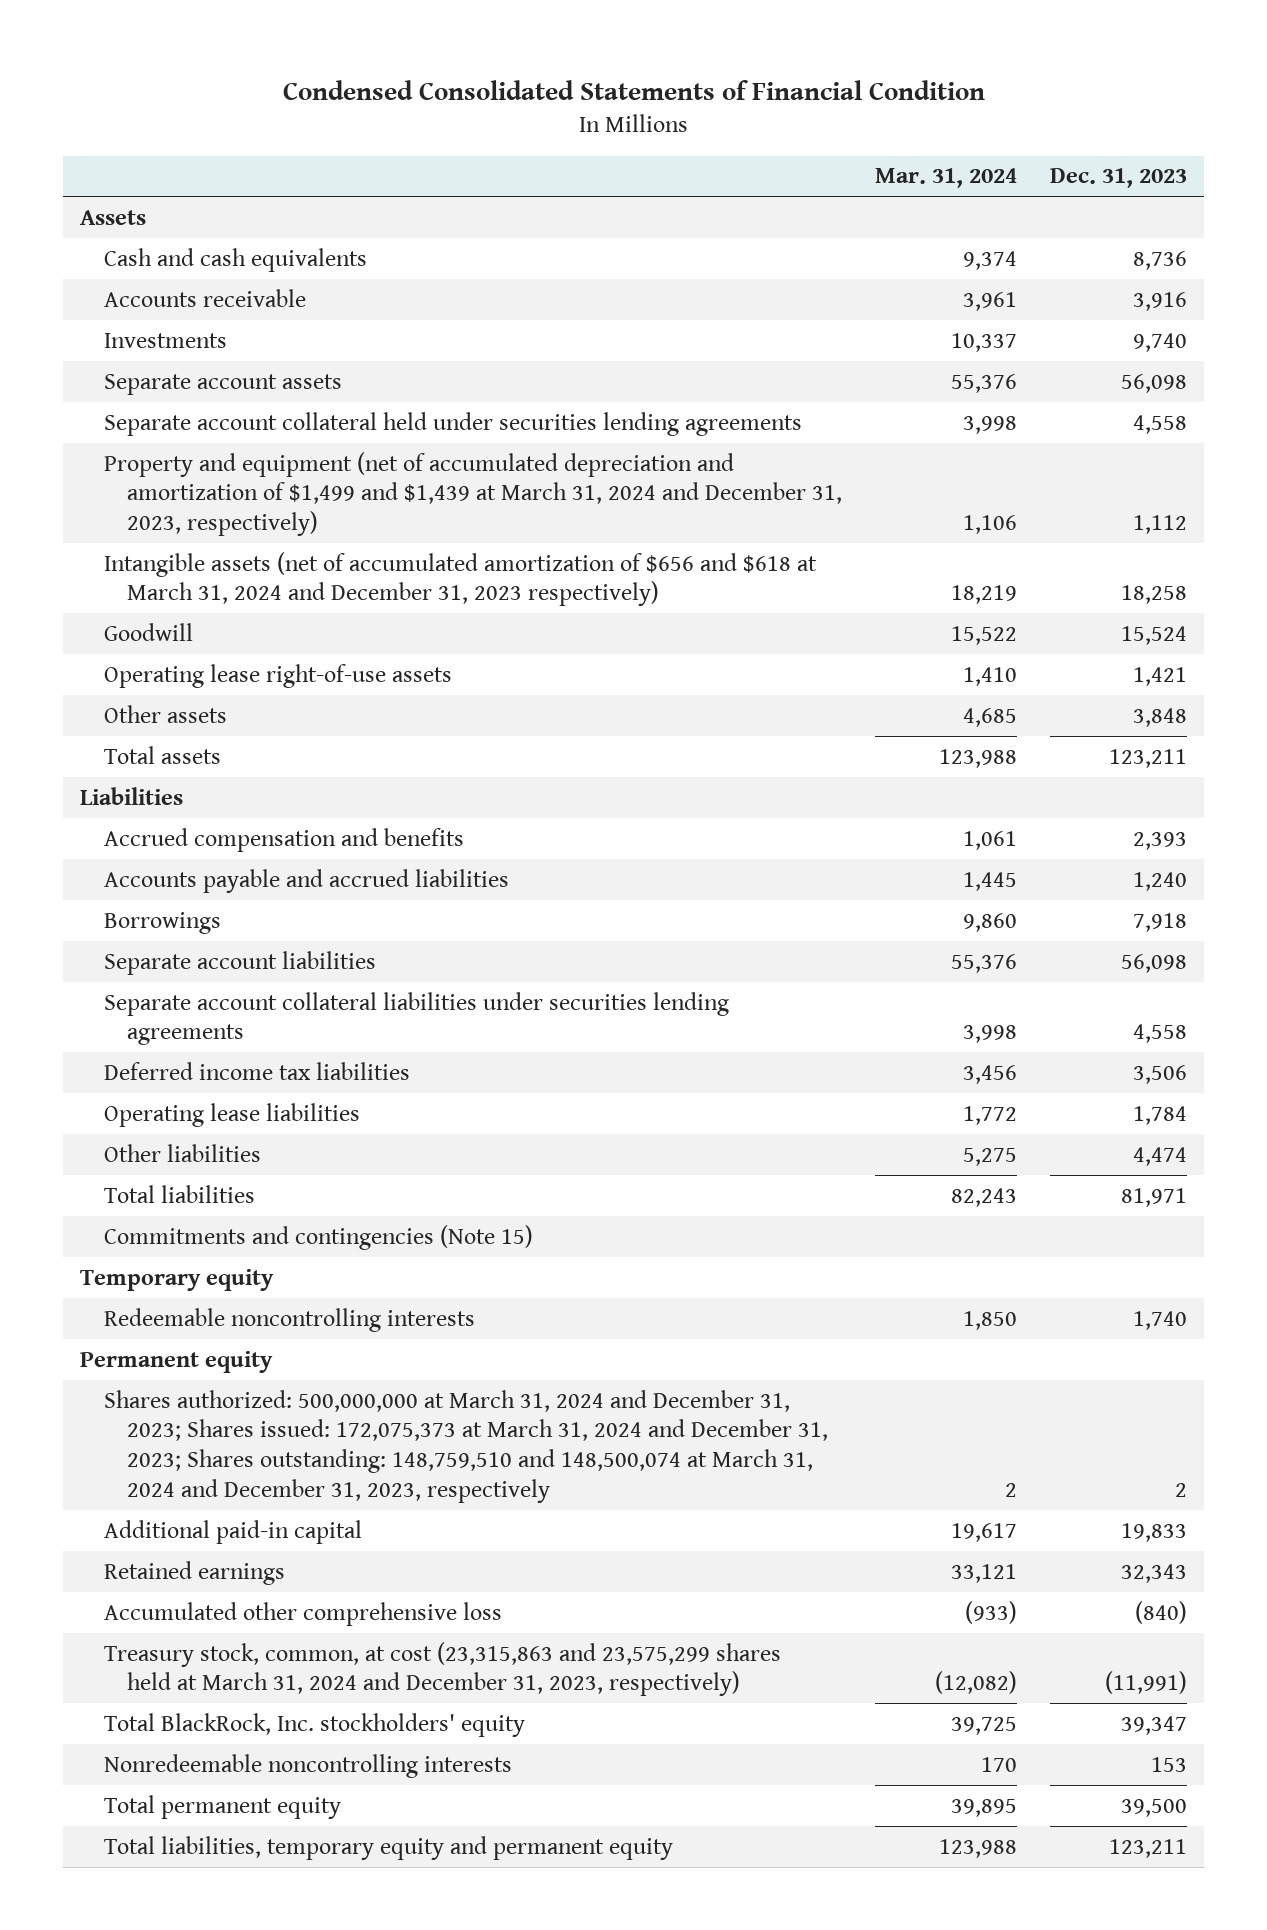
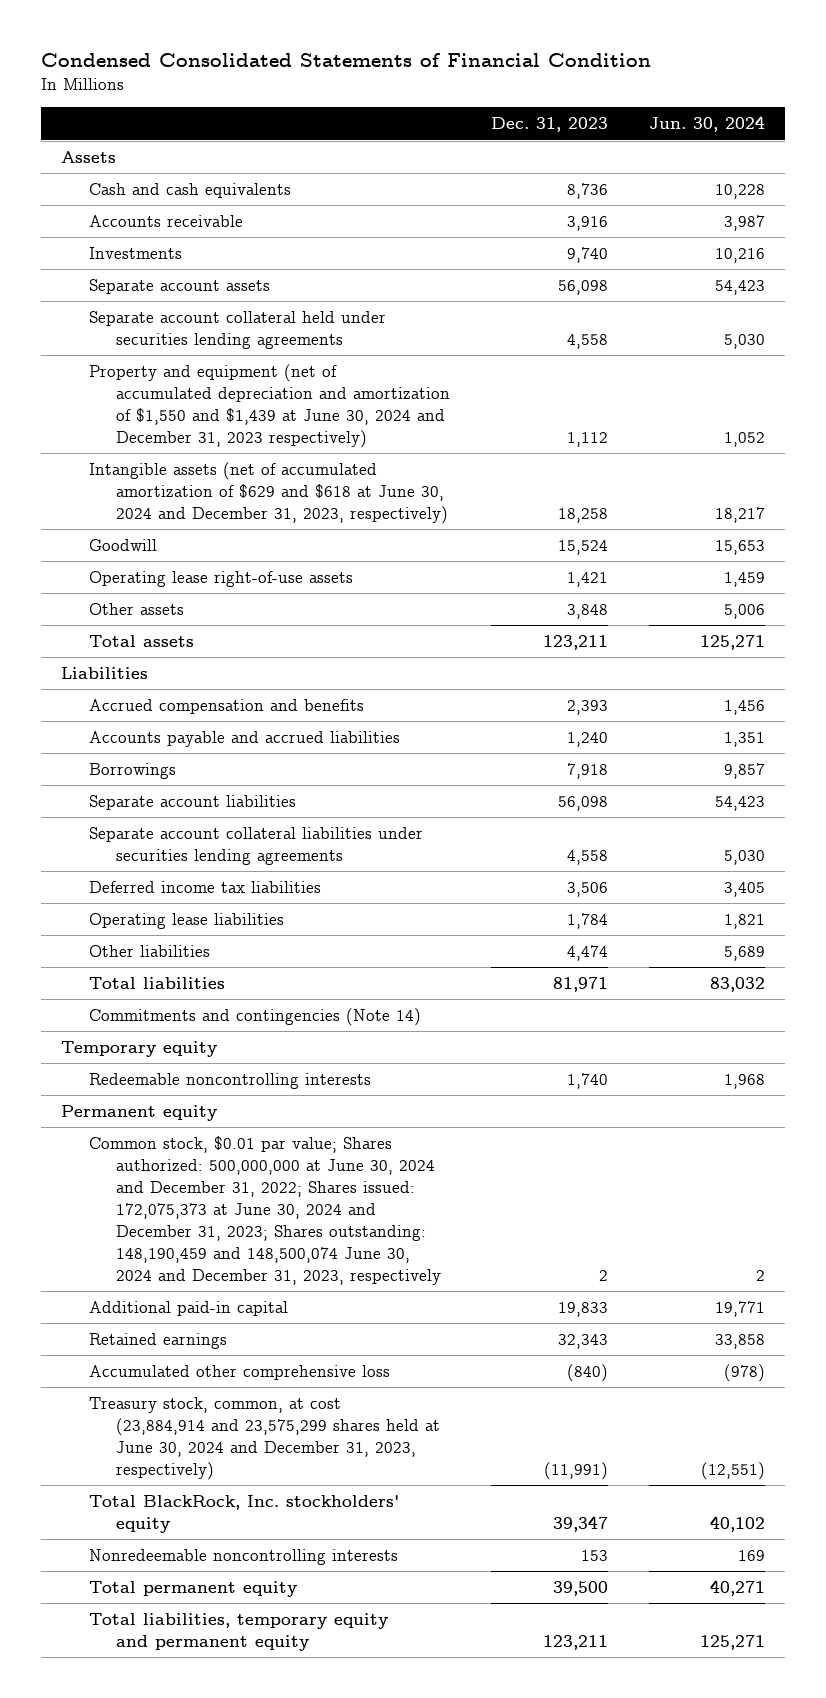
[875,168,1018,189] Mar. 31, 2024 -> none
none -> [648,116,765,133] Jun. 30, 2024
[103,451,843,537] Property and equipment (net of accumulated depreciation and amortization of $1,499 and $1,439 at March 31, 2024 and December 31, 2023, respectively) -> [88,363,450,448] Property and equipment (net of accumulated depreciation and amortization of $1,550 and $1,439 at June 30, 2024 and December 31, 2023 respectively)
[103,551,817,607] Intangible assets (net of accumulated amortization of $656 and $618 at March 31, 2024 and December 31, 2023 respectively) -> [88,461,448,524] Intangible assets (net of accumulated amortization of $629 and $618 at June 30, 2024 and December 31, 2023, respectively)
[103,1224,533,1250] Commitments and contingencies (Note 15) -> [88,1007,421,1026] Commitments and contingencies (Note 14)
[103,1389,829,1503] Shares authorized: 500,000,000 at March 31, 2024 and December 31, 2023; Shares issued: 172,075,373 at March 31, 2024 and December 31, 2023; Shares outstanding: 148,759,510 and 148,500,074 at March 31, 2024 and December 31, 2023, respectively -> [88,1135,441,1285] Common stock, $0.01 par value; Shares authorized: 500,000,000 at June 30, 2024 and December 31, 2022; Shares issued: 172,075,373 at June 30, 2024 and December 31, 2023; Shares outstanding: 148,190,459 and 148,500,074 June 30, 2024 and December 31, 2023, respectively
[103,1641,781,1697] Treasury stock, common, at cost (23,315,863 and 23,575,299 shares held at March 31, 2024 and December 31, 2023, respectively) -> [88,1396,440,1480] Treasury stock, common, at cost (23,884,914 and 23,575,299 shares held at June 30, 2024 and December 31, 2023, respectively)

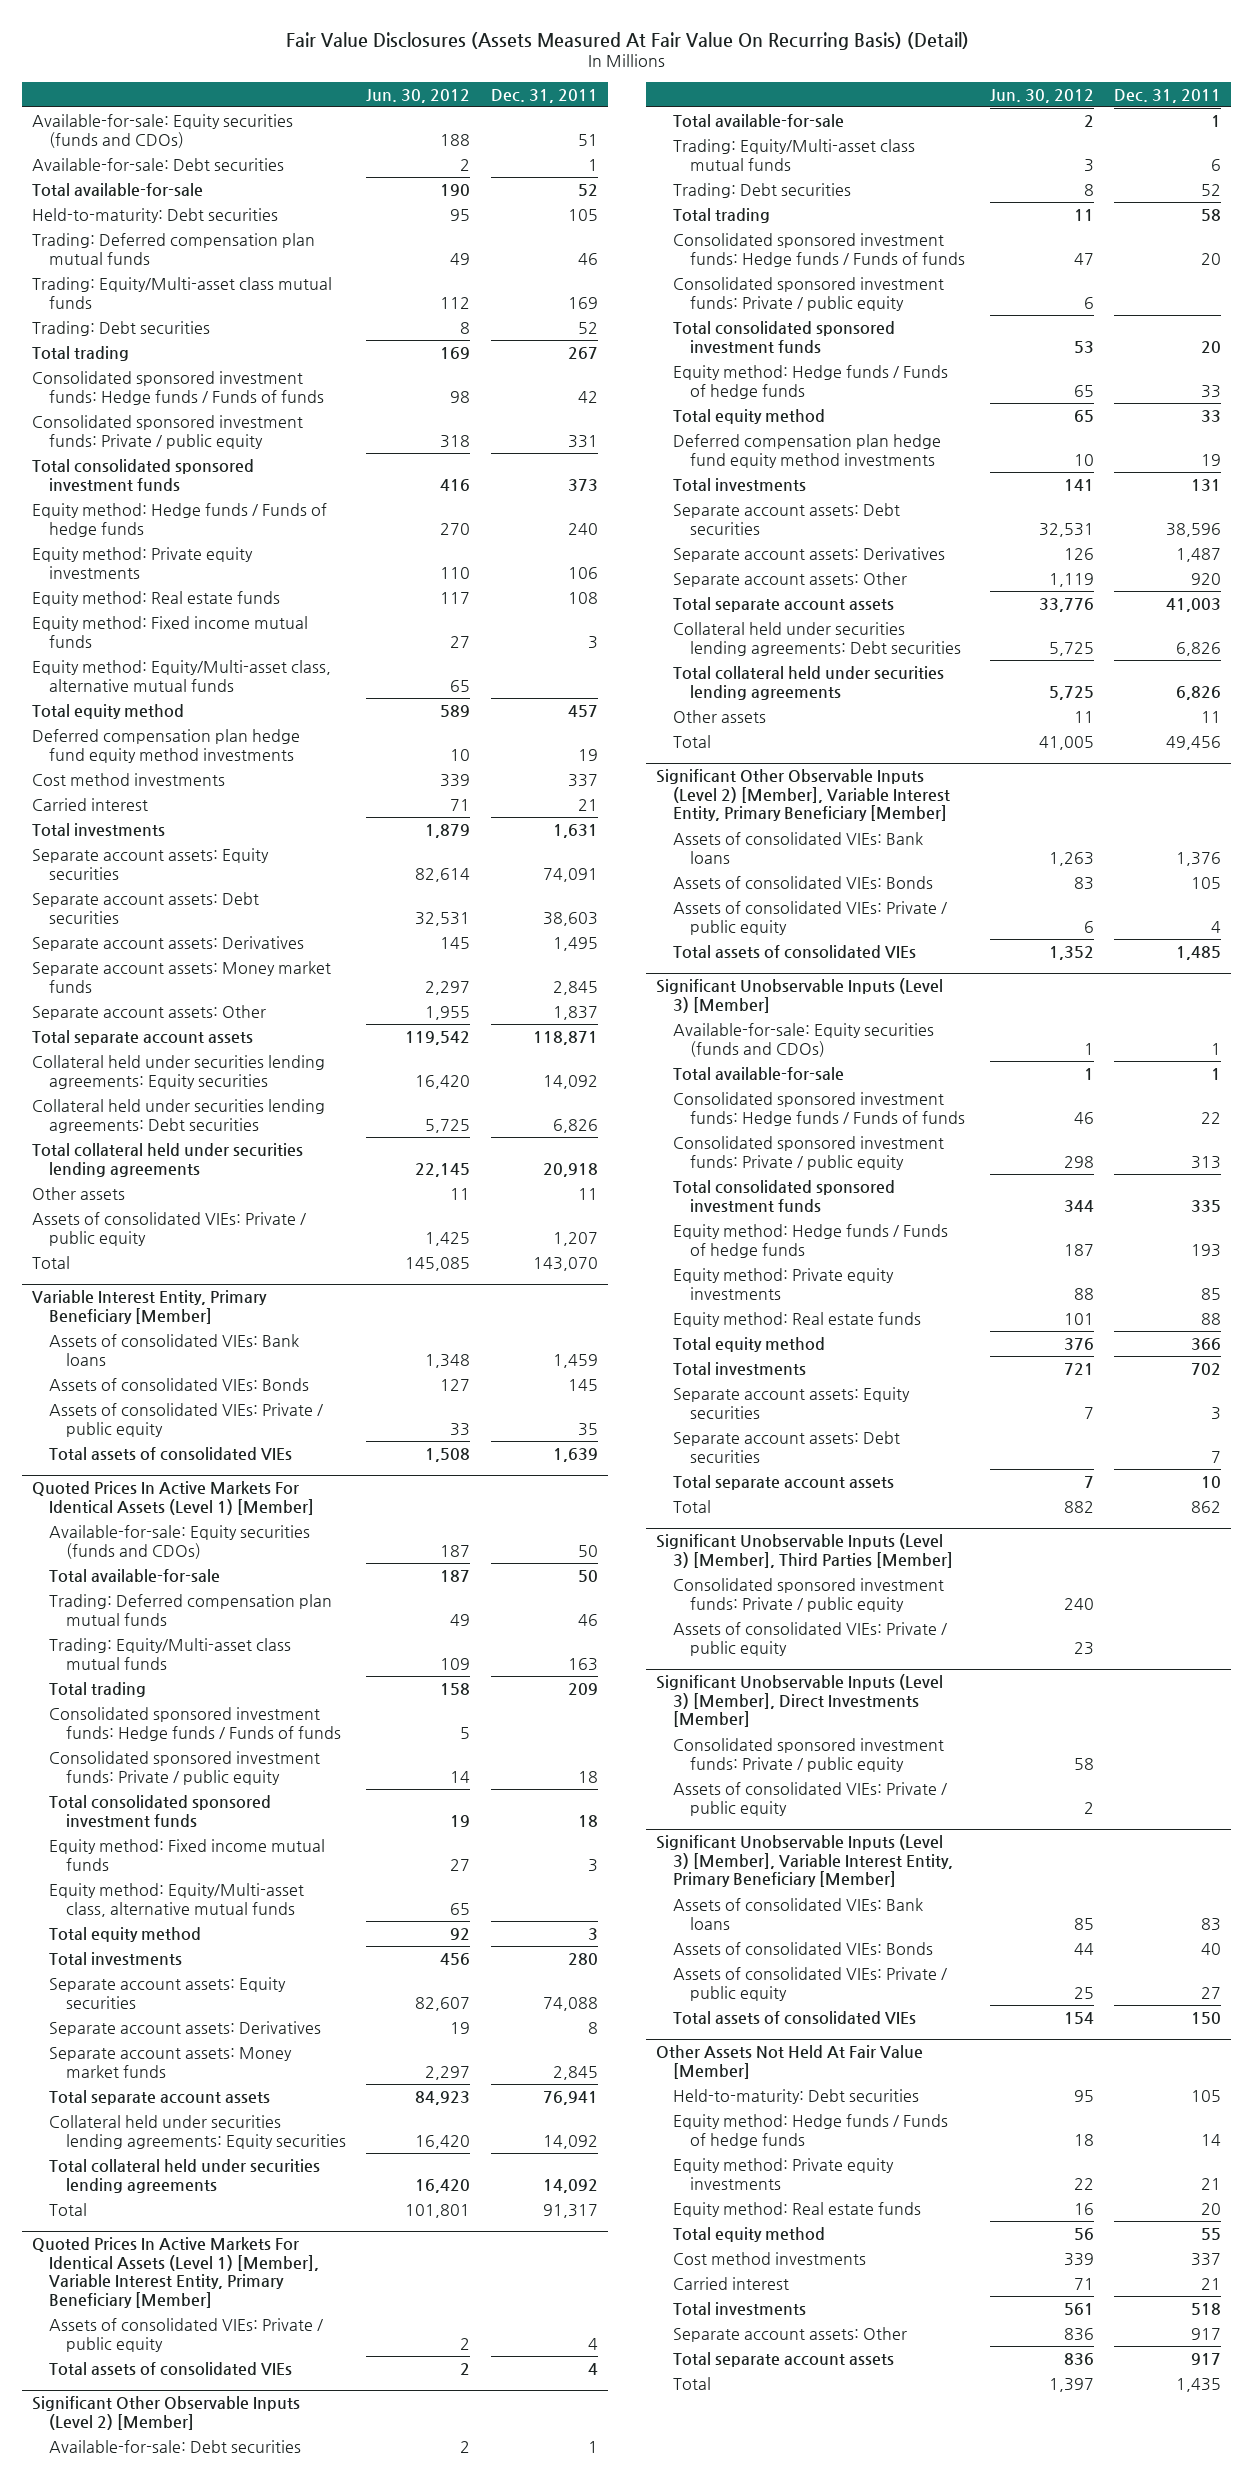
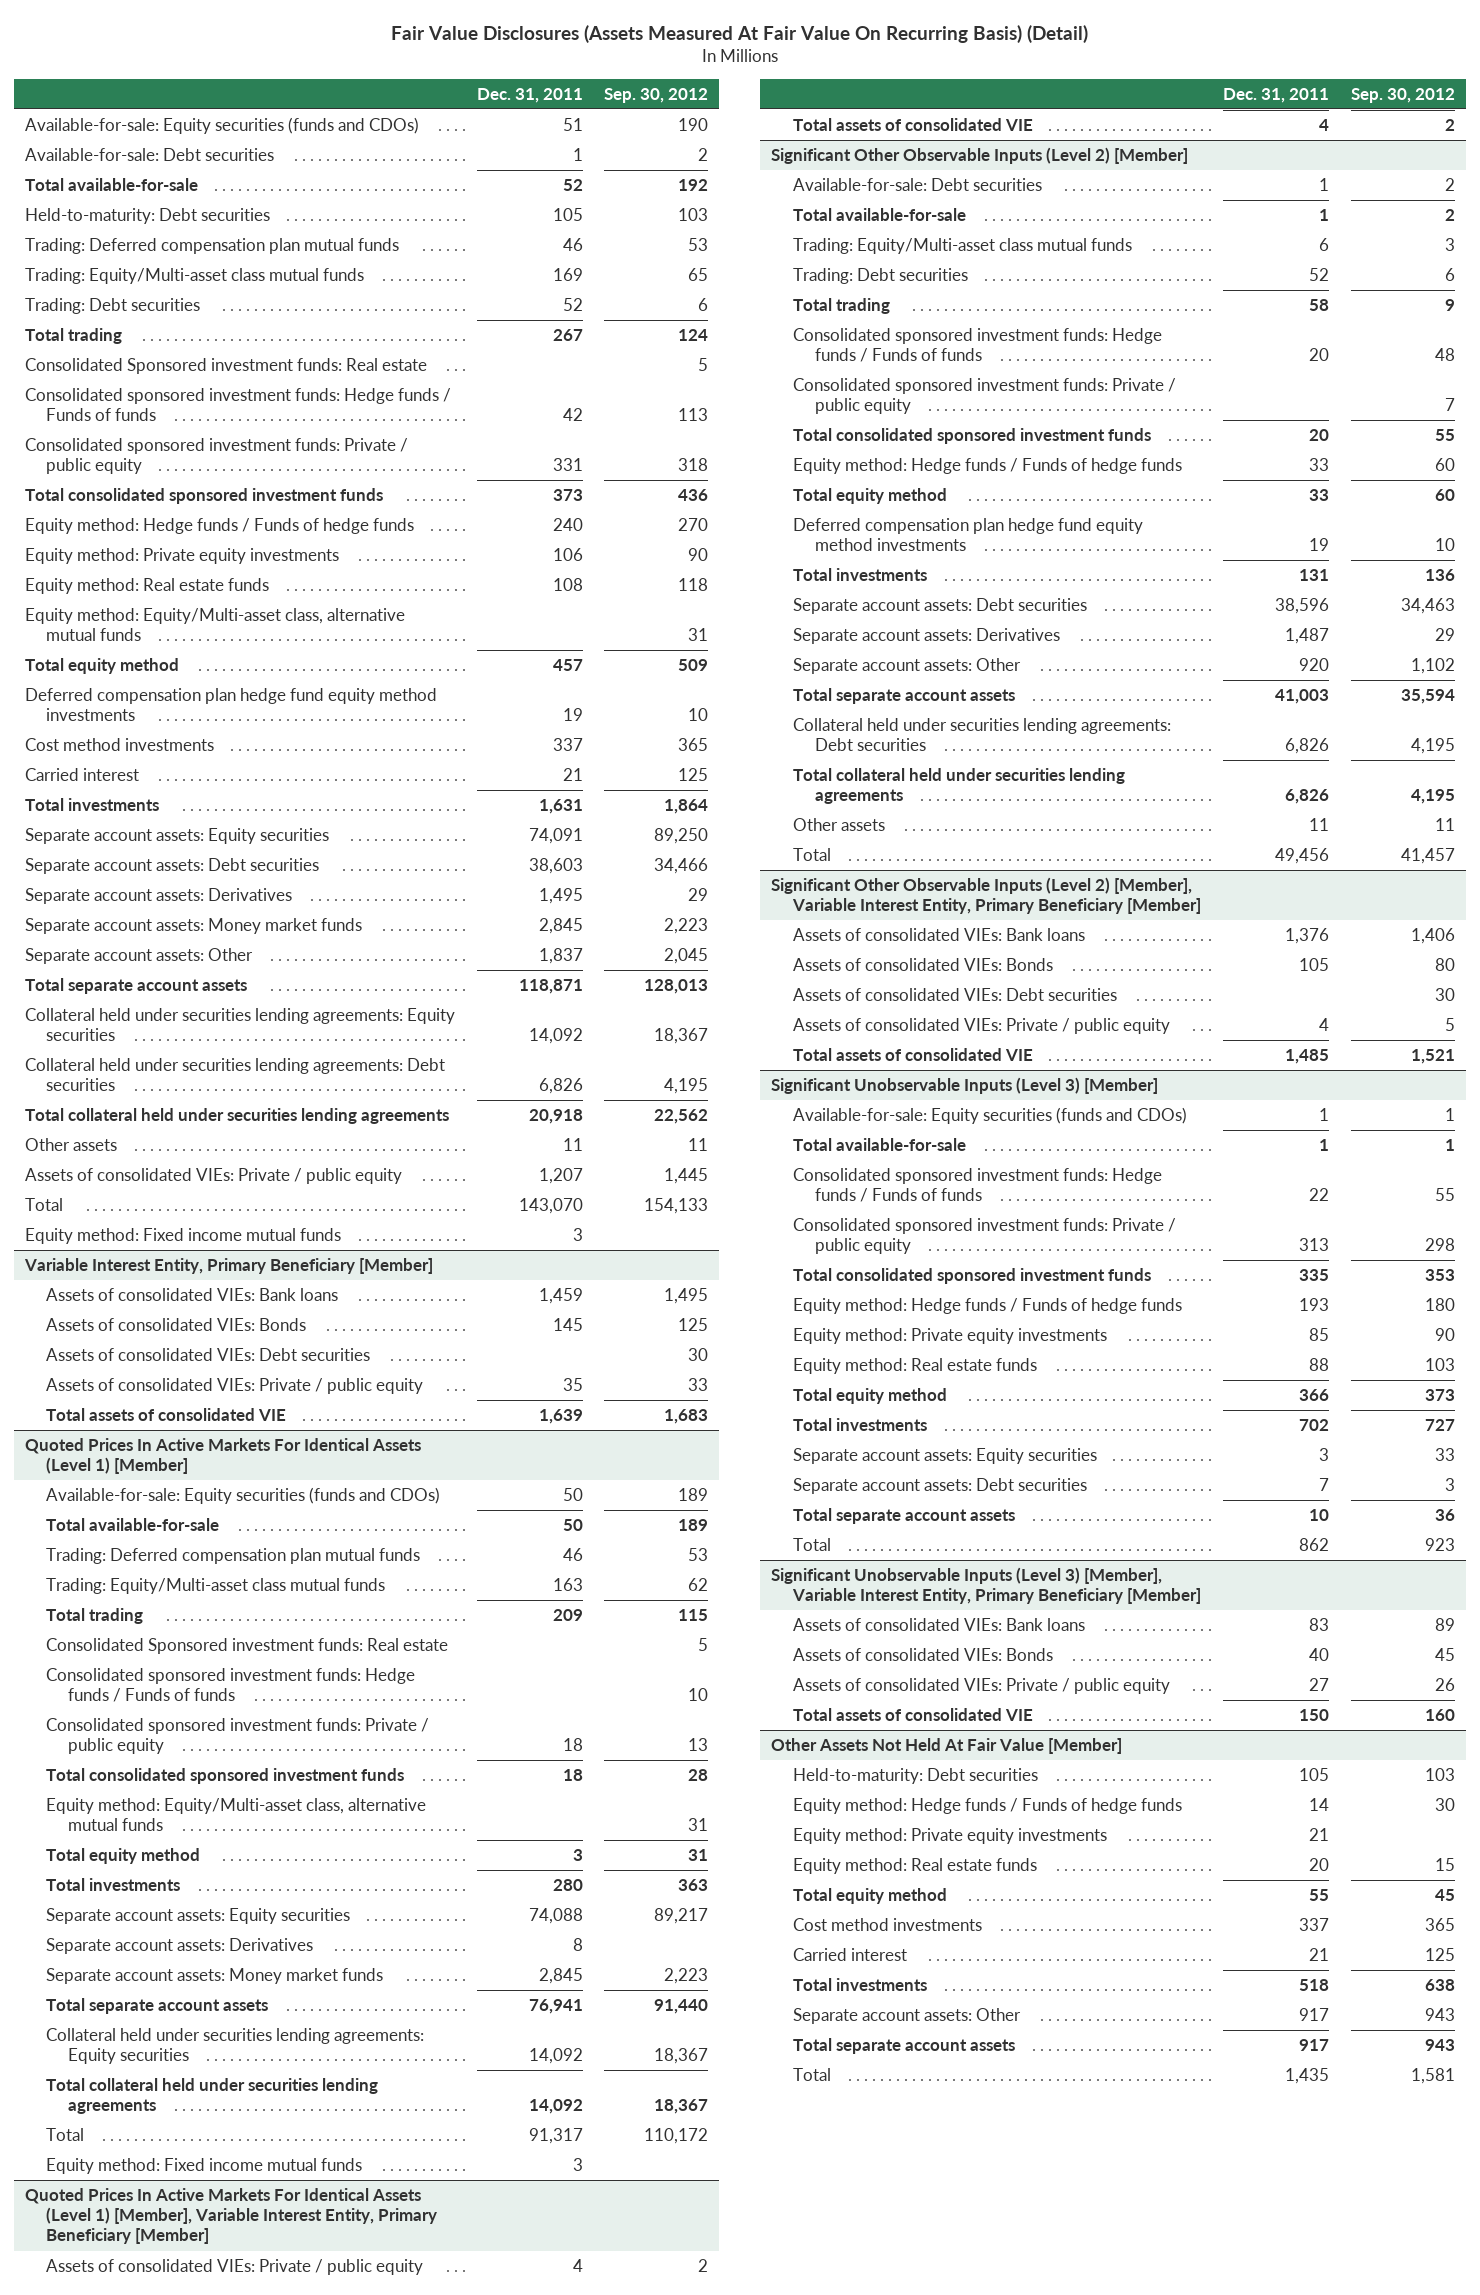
[366,88,471,103] Jun. 30, 2012 -> none
none -> [604,87,709,103] Sep. 30, 2012
none -> [24,358,427,375] Consolidated Sponsored investment funds: Real estate
[31,616,308,648] Equity method: Fixed income mutual funds -> [24,1228,341,1245] Equity method: Fixed income mutual funds
none -> [46,1348,371,1362] Assets of consolidated VIEs: Debt securities
[49,1447,293,1462] Total assets of consolidated VIEs -> [46,1408,287,1422] Total assets of consolidated VIE
none -> [46,1638,449,1655] Consolidated Sponsored investment funds: Real estate
[49,1839,326,1871] Equity method: Fixed income mutual funds -> [46,2158,363,2175] Equity method: Fixed income mutual funds
[49,2362,293,2377] Total assets of consolidated VIEs -> [792,118,1033,132] Total assets of consolidated VIE
none -> [792,988,1117,1002] Assets of consolidated VIEs: Debt securities
[673,945,917,960] Total assets of consolidated VIEs -> [792,1048,1033,1062] Total assets of consolidated VIE
[655,1533,954,1568] Significant Unobservable Inputs (Level 3) [Member], Third Parties [Member] -> none
[673,1578,945,1612] Consolidated sponsored investment funds: Private / public equity -> none
[673,1622,948,1656] Assets of consolidated VIEs: Private / public equity -> none
[655,1674,943,1728] Significant Unobservable Inputs (Level 3) [Member], Direct Investments [Member] -> none
[673,1738,945,1772] Consolidated sponsored investment funds: Private / public equity -> none
[673,1782,948,1816] Assets of consolidated VIEs: Private / public equity -> none
[673,2011,917,2026] Total assets of consolidated VIEs -> [792,1708,1033,1722] Total assets of consolidated VIE

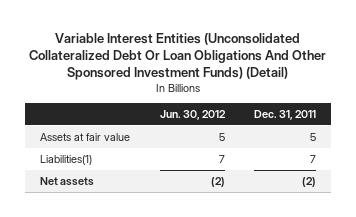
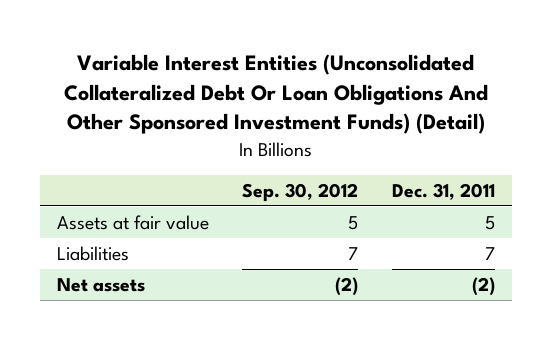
[159,110,226,121] Jun. 30, 2012 -> none
none -> [242,182,359,202] Sep. 30, 2012
[40,154,93,165] Liabilities(1) -> [56,245,129,261] Liabilities

